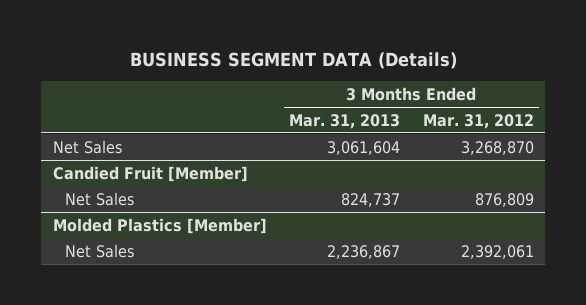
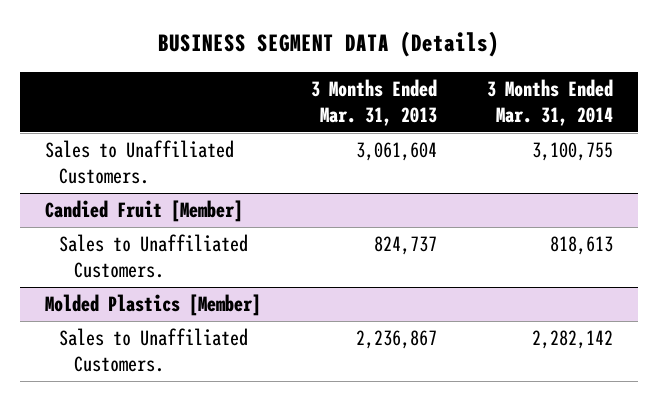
[422,113,534,129] Mar. 31, 2012 -> none
none -> [486,79,613,126] 3 Months Ended Mar. 31, 2014
[52,139,123,154] Net Sales -> [44,140,234,185] Sales to Unaffiliated Customers.
[64,191,135,206] Net Sales -> [59,234,249,279] Sales to Unaffiliated Customers.
[64,243,135,258] Net Sales -> [59,328,249,373] Sales to Unaffiliated Customers.

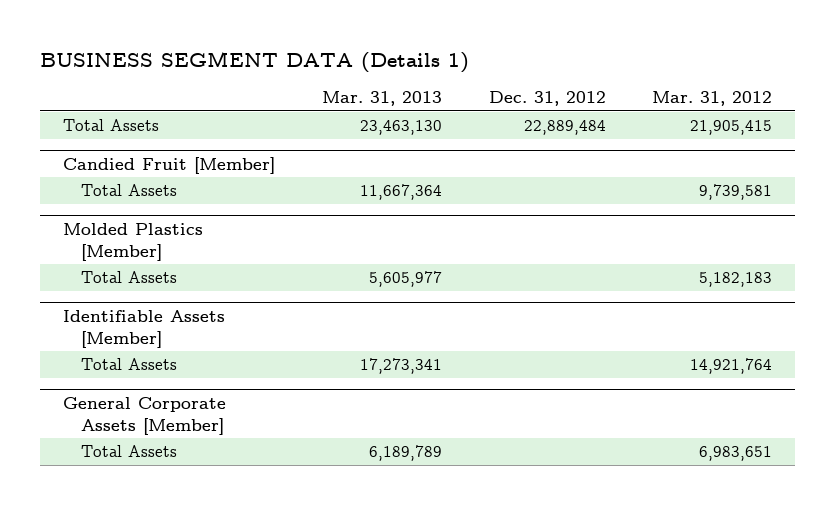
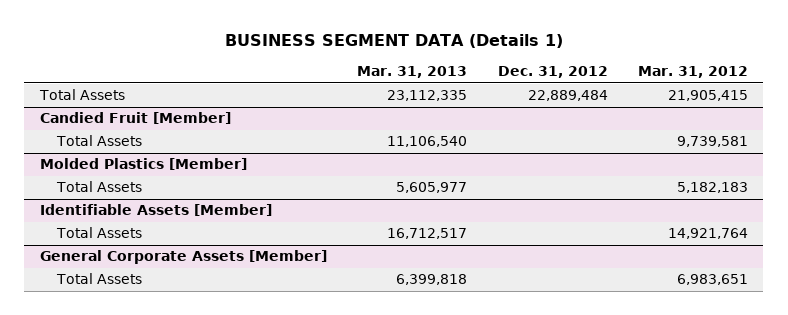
[359,120,442,136] 23,463,130 -> [387,90,468,102] 23,112,335
[359,184,442,201] 11,667,364 -> [387,136,468,148] 11,106,540
[359,358,442,375] 17,273,341 -> [387,228,468,240] 16,712,517
[368,445,442,462] 6,189,789 -> [396,274,468,286] 6,399,818

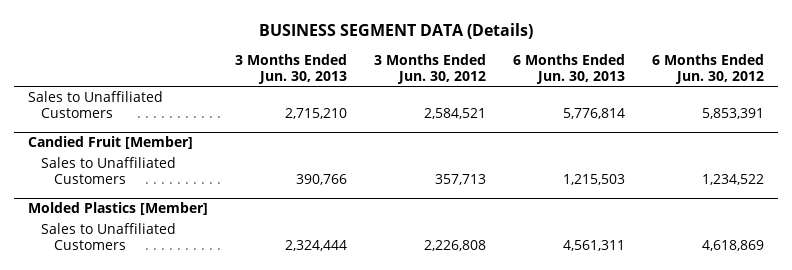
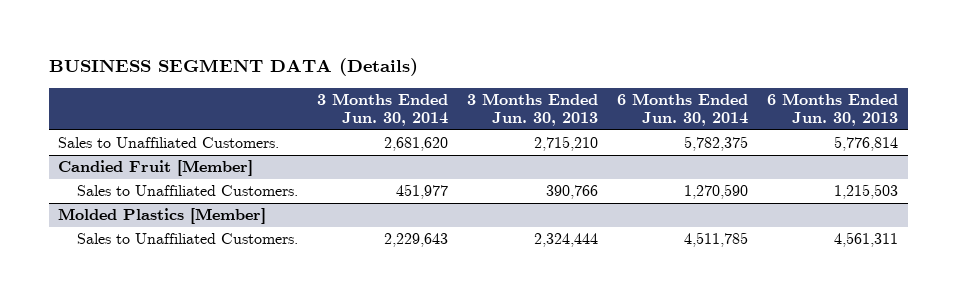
[374,53,487,84] 3 Months Ended Jun. 30, 2012 -> none
[652,53,765,84] 6 Months Ended Jun. 30, 2012 -> none
none -> [317,92,449,126] 3 Months Ended Jun. 30, 2014
none -> [617,92,749,126] 6 Months Ended Jun. 30, 2014
[27,91,163,119] Sales to Unaffiliated Customers -> [58,137,280,149] Sales to Unaffiliated Customers.
[40,157,176,185] Sales to Unaffiliated Customers -> [77,185,299,197] Sales to Unaffiliated Customers.
[40,223,176,251] Sales to Unaffiliated Customers -> [77,233,299,245] Sales to Unaffiliated Customers.

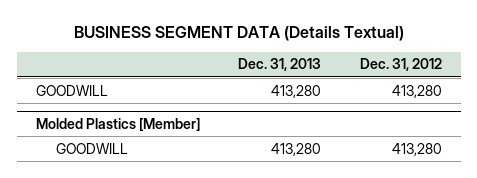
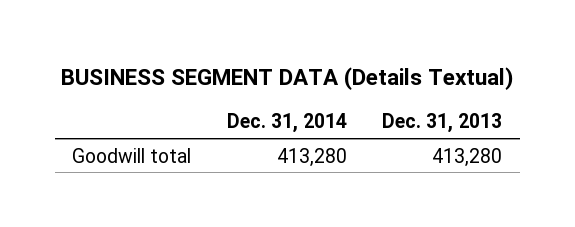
[359,58,442,72] Dec. 31, 2012 -> none
none -> [226,113,347,134] Dec. 31, 2014
[35,117,200,131] Molded Plastics [Member] -> none
[56,142,129,154] GOODWILL -> none
[35,84,108,96] GOODWILL -> [72,147,192,163] Goodwill total

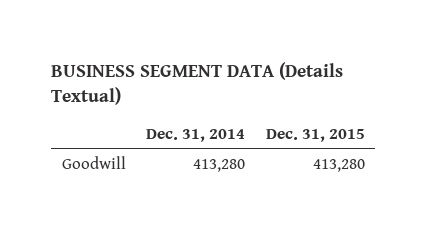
[382,113,503,134] Dec. 31, 2013 -> none
none -> [266,128,366,142] Dec. 31, 2015
[72,147,192,163] Goodwill total -> [61,155,126,169] Goodwill

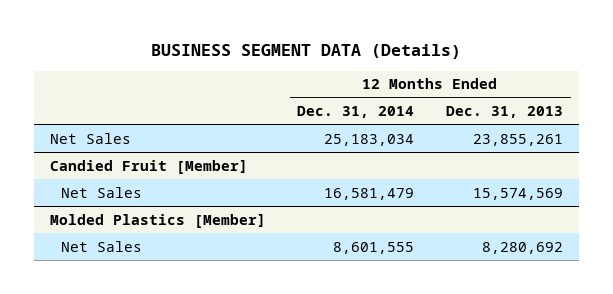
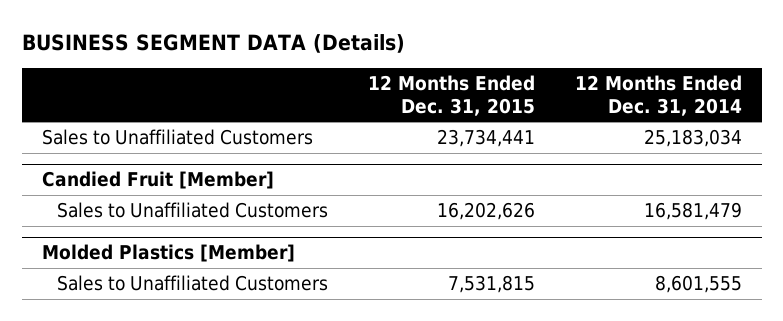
[446,105,564,118] Dec. 31, 2013 -> none
none -> [367,75,535,116] 12 Months Ended Dec. 31, 2015
[49,132,131,144] Net Sales -> [41,128,313,145] Sales to Unaffiliated Customers
[60,186,142,198] Net Sales -> [56,201,328,218] Sales to Unaffiliated Customers
[60,240,142,252] Net Sales -> [56,274,328,291] Sales to Unaffiliated Customers

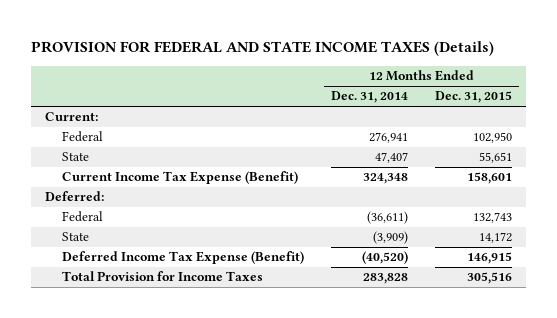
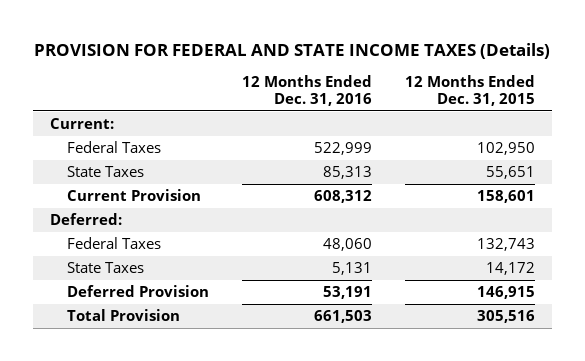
[331,91,409,104] Dec. 31, 2014 -> none
none -> [242,74,373,106] 12 Months Ended Dec. 31, 2016
[61,131,103,143] Federal -> [67,141,162,154] Federal Taxes
[61,152,89,162] State -> [67,166,145,178] State Taxes
[61,171,298,185] Current Income Tax Expense (Benefit) -> [67,189,202,202] Current Provision
[61,211,103,223] Federal -> [67,237,162,250] Federal Taxes
[61,232,89,242] State -> [67,262,145,274] State Taxes
[61,251,304,265] Deferred Income Tax Expense (Benefit) -> [67,285,210,298] Deferred Provision
[61,271,263,282] Total Provision for Income Taxes -> [67,309,181,322] Total Provision

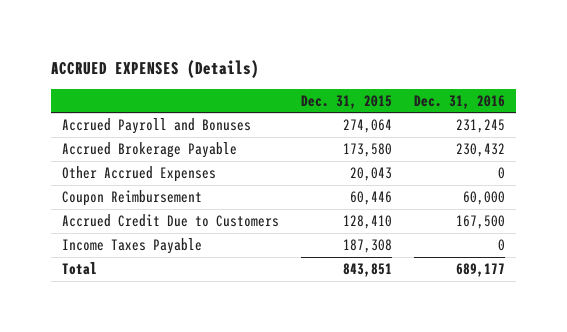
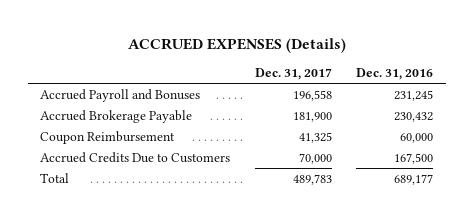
[300,94,392,109] Dec. 31, 2015 -> none
none -> [254,68,332,81] Dec. 31, 2017
[61,166,216,183] Other Accrued Expenses -> none
[61,238,202,255] Income Taxes Payable -> none
[61,214,279,228] Accrued Credit Due to Customers -> [40,151,231,163] Accrued Credits Due to Customers

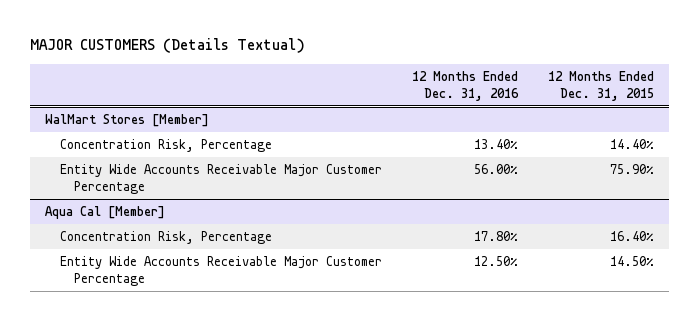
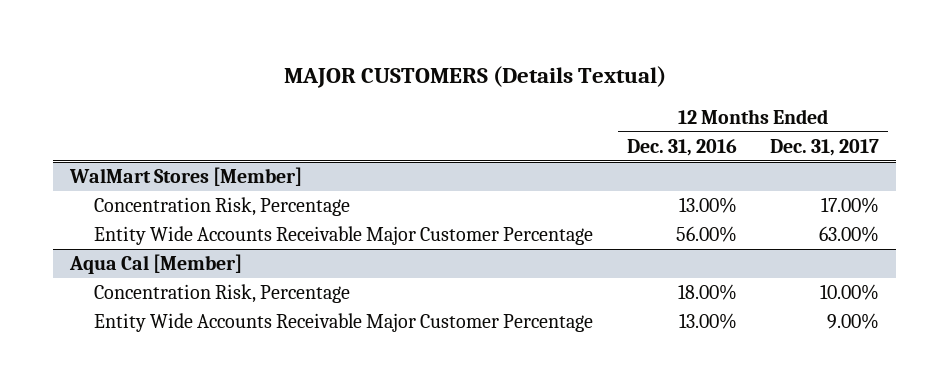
[547,70,654,101] 12 Months Ended Dec. 31, 2015 -> none
none -> [770,138,880,156] Dec. 31, 2017
[473,139,518,150] 13.40% -> [678,197,737,214] 13.00%
[473,231,518,242] 17.80% -> [677,284,737,301] 18.00%
[473,256,518,267] 12.50% -> [678,313,737,330] 13.00%

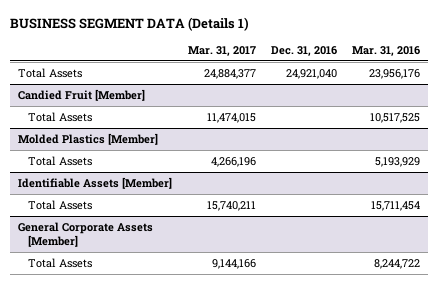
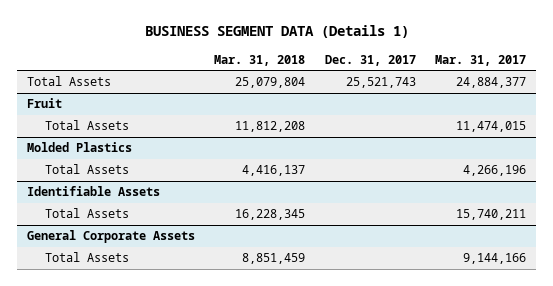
[270,46,337,57] Dec. 31, 2016 -> none
[352,46,421,57] Mar. 31, 2016 -> none
none -> [214,54,306,66] Mar. 31, 2018
none -> [324,54,416,66] Dec. 31, 2017
[18,88,146,101] Candied Fruit [Member] -> [26,98,62,109] Fruit
[18,132,159,145] Molded Plastics [Member] -> [26,142,132,153] Molded Plastics
[18,176,173,189] Identifiable Assets [Member] -> [26,186,160,197] Identifiable Assets
[18,221,154,248] General Corporate Assets [Member] -> [26,230,195,244] General Corporate Assets

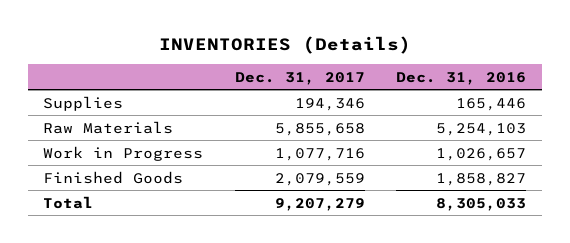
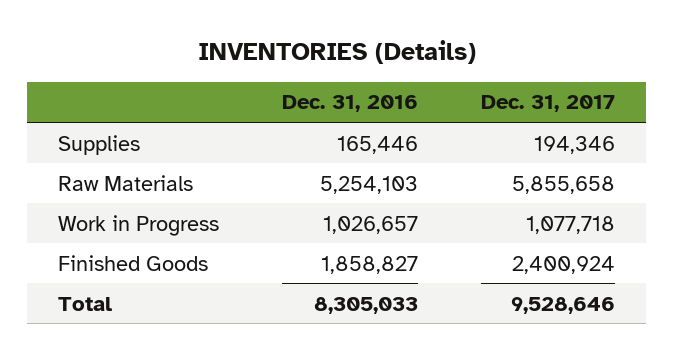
[274,147,365,161] 1,077,716 -> [525,215,615,234] 1,077,718
[274,172,365,186] 2,079,559 -> [511,255,615,274] 2,400,924
[274,197,365,211] 9,207,279 -> [510,296,615,314] 9,528,646

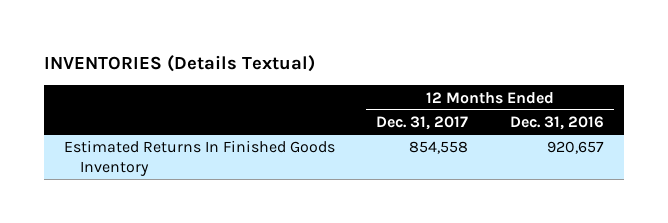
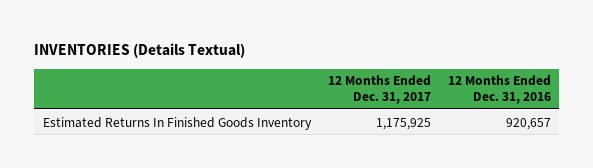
[409,141,469,155] 854,558 -> [375,117,431,130] 1,175,925

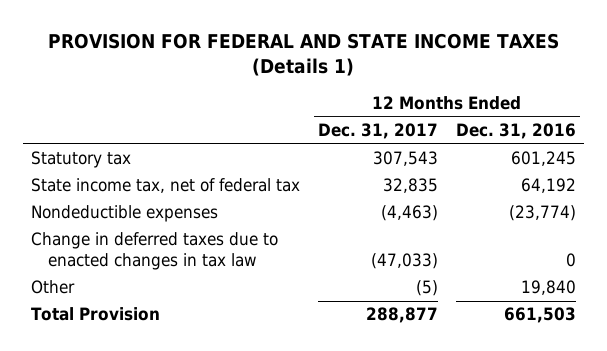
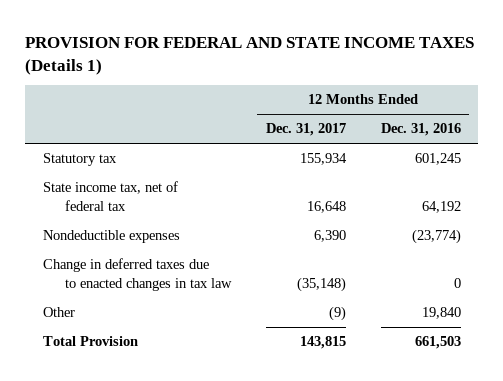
[372,151,438,167] 307,543 -> [300,153,348,166] 155,934
[382,178,438,194] 32,835 -> [307,200,347,213] 16,648
[380,205,438,222] (4,463) -> [314,230,347,243] 6,390
[370,253,438,270] (47,033) -> [297,276,347,292] (35,148)
[415,280,438,297] (5) -> [329,306,347,322] (9)
[365,307,438,324] 288,877 -> [300,336,347,350] 143,815

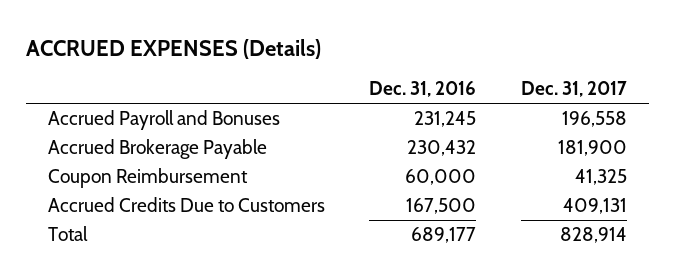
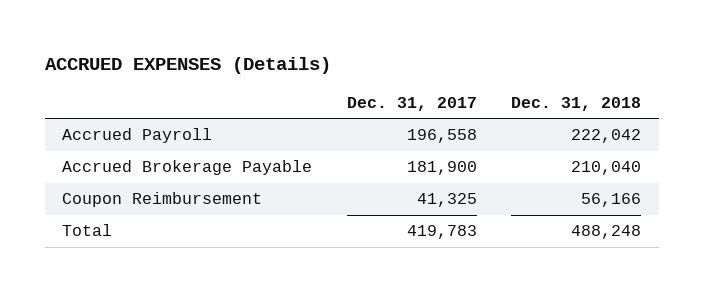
[369,81,477,98] Dec. 31, 2016 -> none
none -> [511,97,642,112] Dec. 31, 2018
[48,109,281,130] Accrued Payroll and Bonuses -> [62,128,213,144] Accrued Payroll
[48,196,326,212] Accrued Credits Due to Customers -> none
[559,226,627,243] 828,914 -> [406,225,477,240] 419,783

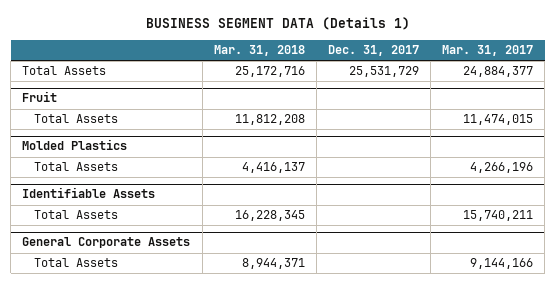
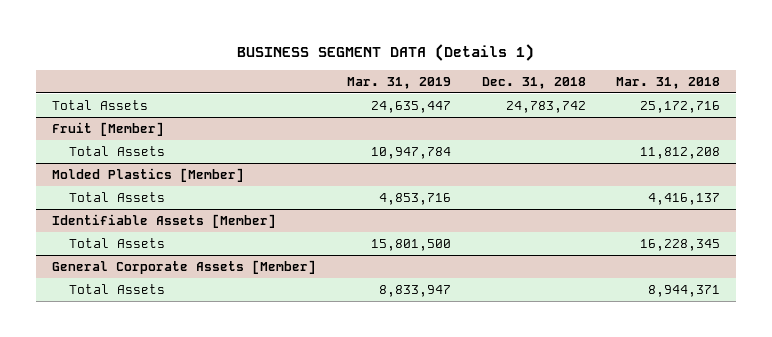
[327,45,419,57] Dec. 31, 2017 -> none
[441,45,533,57] Mar. 31, 2017 -> none
none -> [346,77,451,90] Mar. 31, 2019
none -> [481,77,586,90] Dec. 31, 2018
[22,91,58,103] Fruit -> [51,121,164,136] Fruit [Member]
[22,139,128,151] Molded Plastics -> [51,167,244,182] Molded Plastics [Member]
[22,187,156,199] Identifiable Assets -> [51,213,276,228] Identifiable Assets [Member]
[22,237,191,249] General Corporate Assets -> [51,259,316,274] General Corporate Assets [Member]

